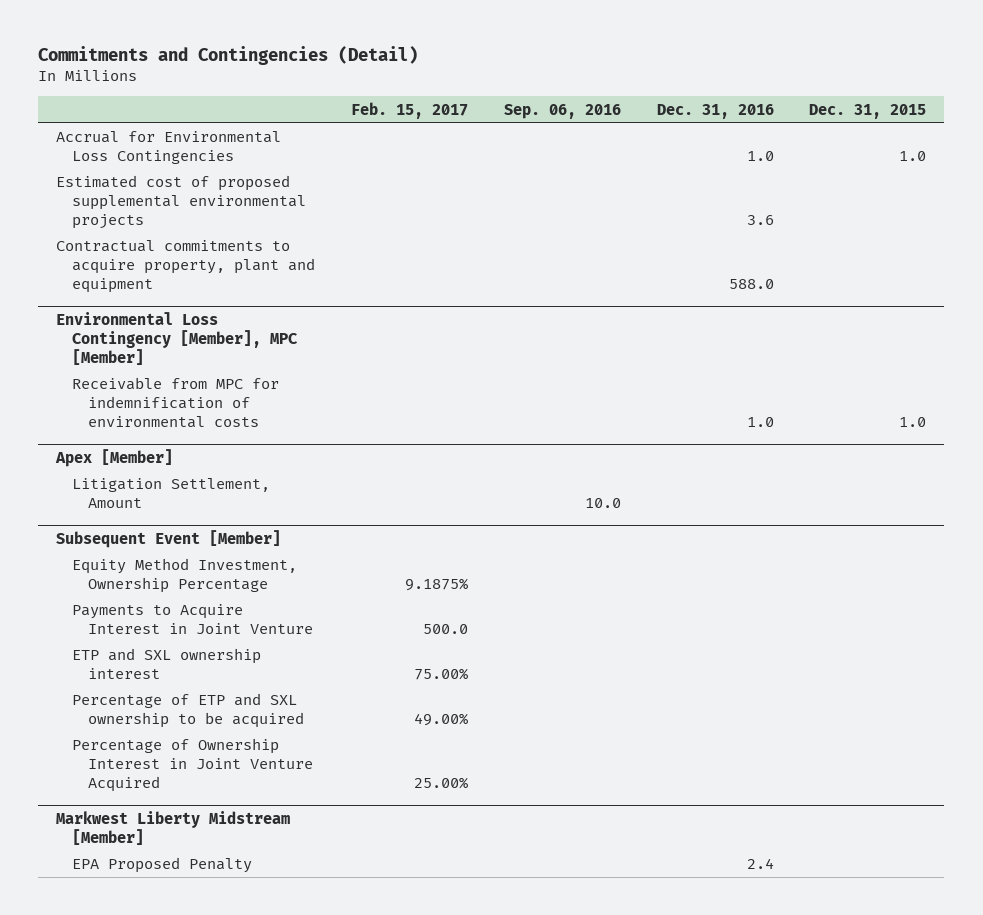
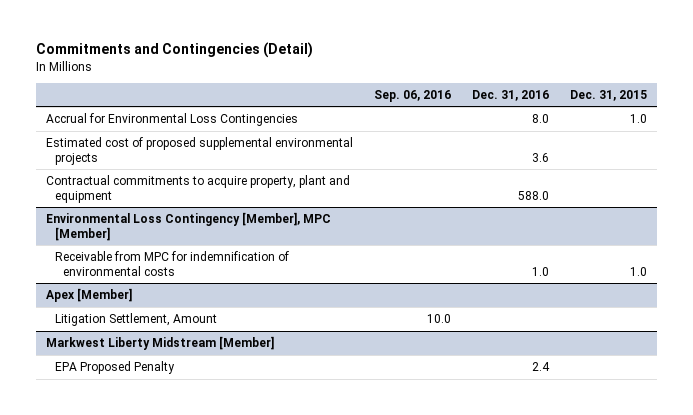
[350,101,468,119] Feb. 15, 2017 -> none
[746,151,774,162] 1.0 -> [531,114,549,124] 8.0
[56,529,282,548] Subsequent Event [Member] -> none
[72,558,298,594] Equity Method Investment, Ownership Percentage -> none
[72,604,314,635] Payments to Acquire Interest in Joint Venture -> none
[72,648,262,680] ETP and SXL ownership interest -> none
[72,693,305,729] Percentage of ETP and SXL ownership to be acquired -> none
[72,738,314,793] Percentage of Ownership Interest in Joint Venture Acquired -> none

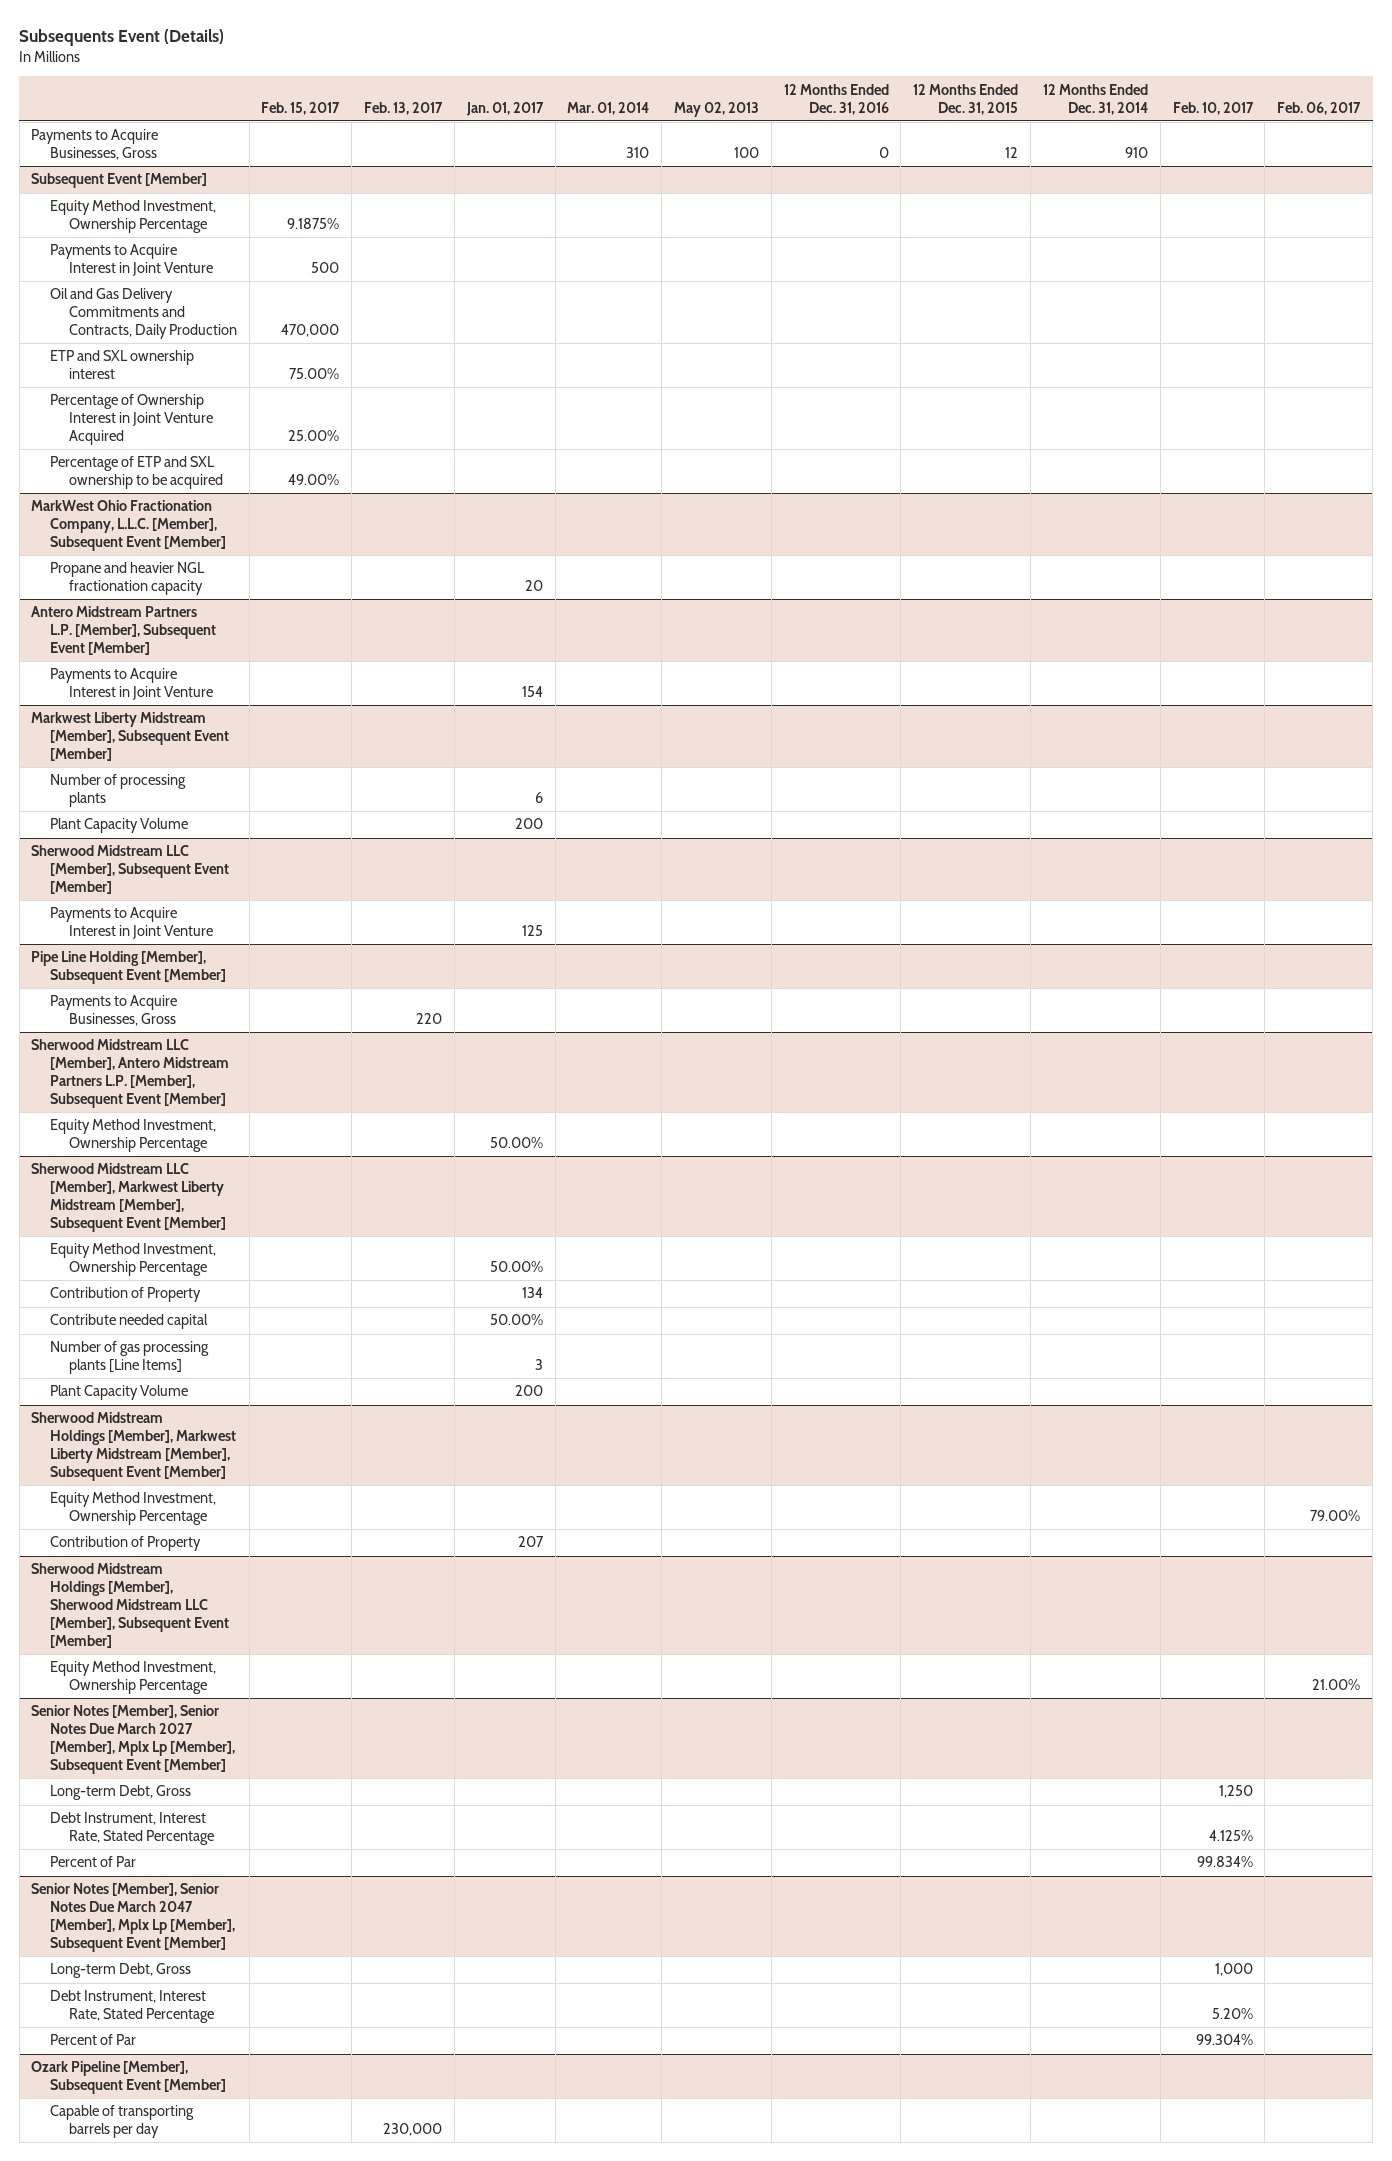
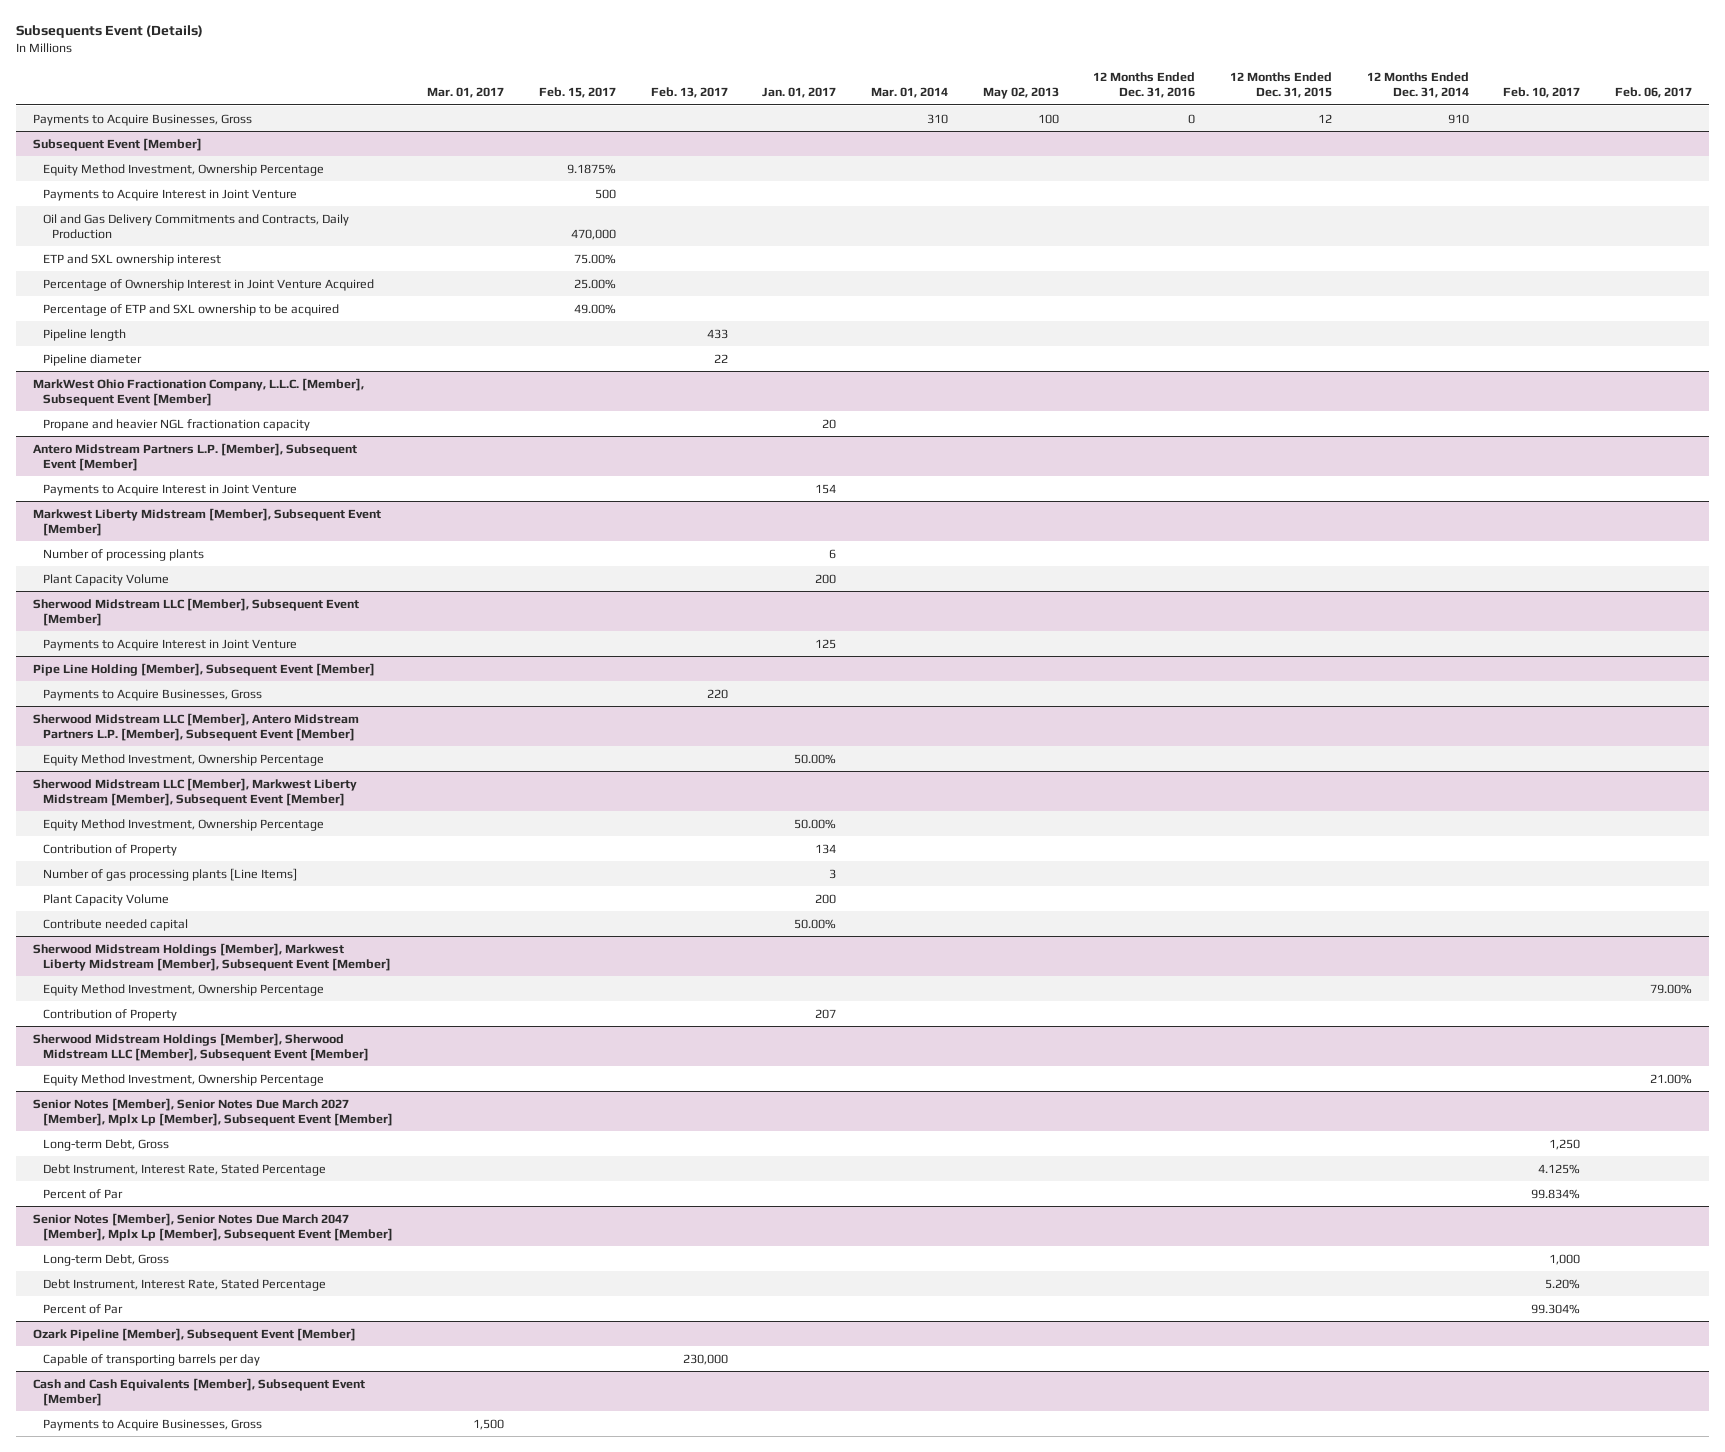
none -> [427,87,505,99] Mar. 01, 2017
none -> [42,328,126,341] Pipeline length
none -> [42,353,142,366] Pipeline diameter
[50,1314,209,1330] Contribute needed capital -> [42,918,188,931] Contribute needed capital
none -> [33,1377,366,1406] Cash and Cash Equivalents [Member], Subsequent Event [Member]
none -> [42,1418,262,1431] Payments to Acquire Businesses, Gross

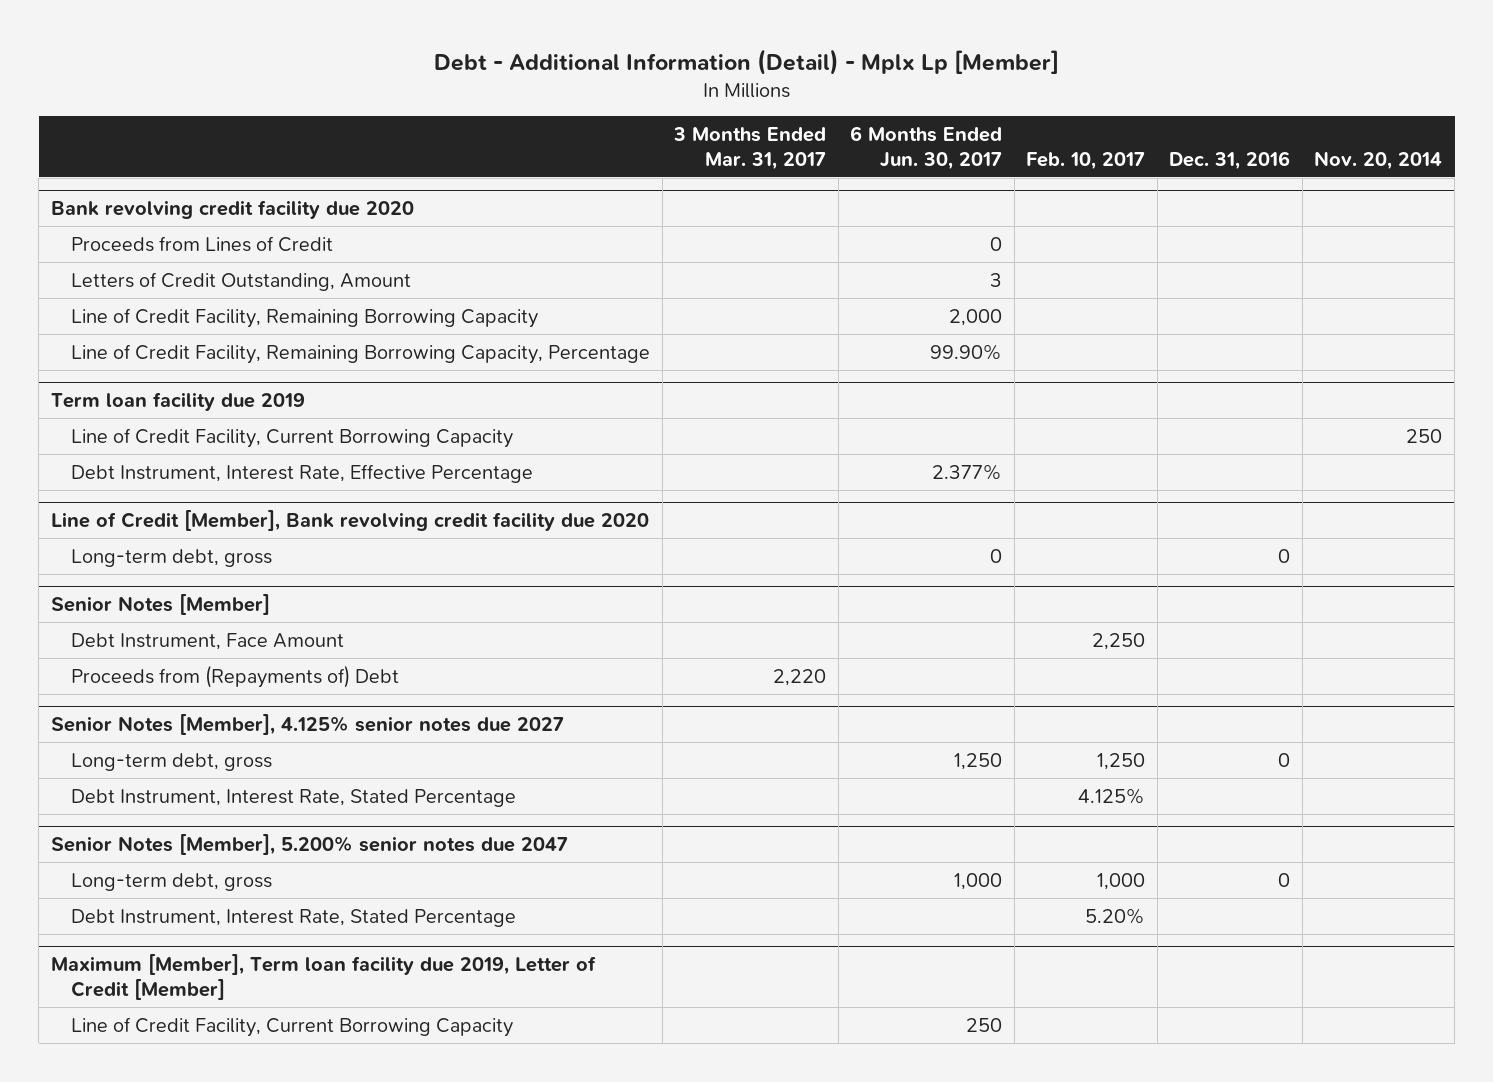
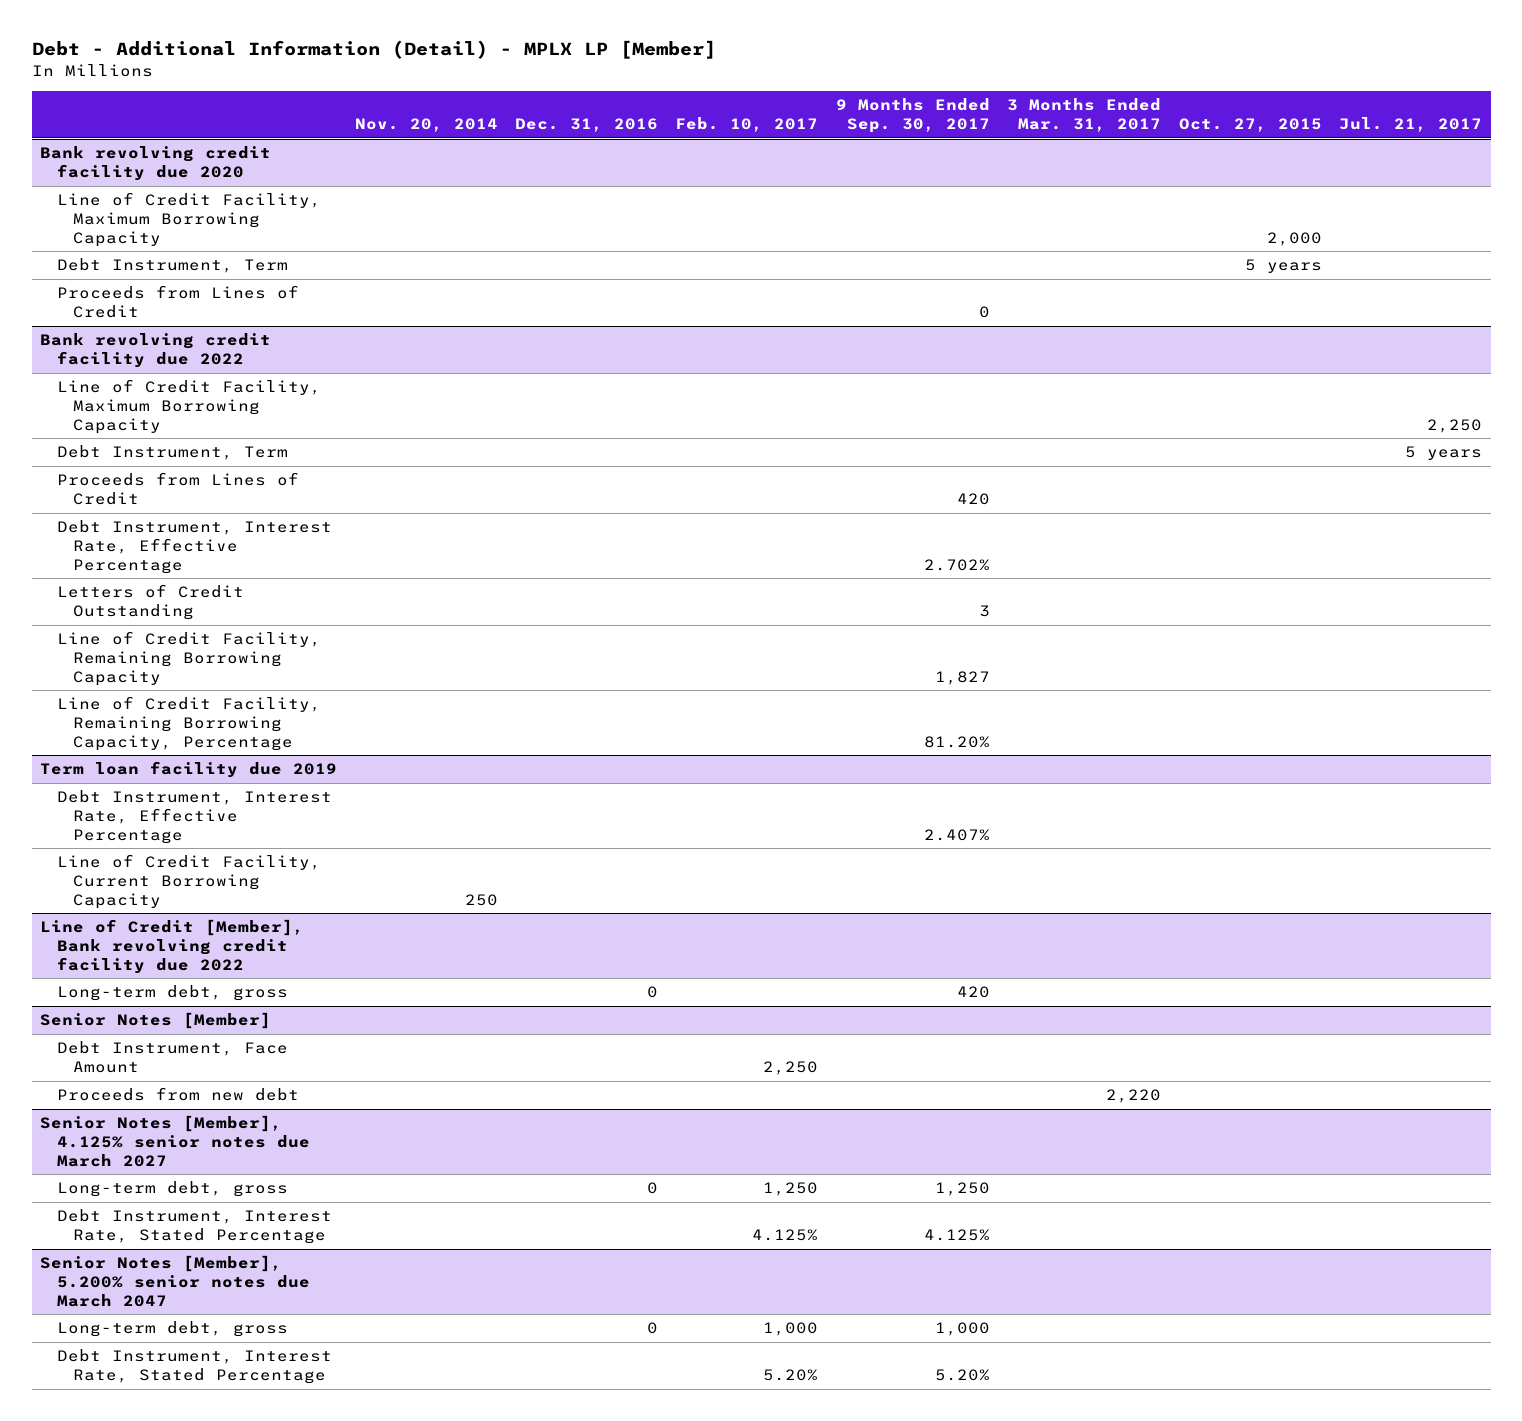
[433,48,1059,75] Debt - Additional Information (Detail) - Mplx Lp [Member] -> [31,40,716,60] Debt - Additional Information (Detail) - MPLX LP [Member]
[850,126,1003,170] 6 Months Ended Jun. 30, 2017 -> none
none -> [835,98,990,133] 9 Months Ended Sep. 30, 2017
none -> [1178,117,1322,132] Oct. 27, 2015
none -> [1339,116,1483,132] Jul. 21, 2017
none -> [56,192,321,247] Line of Credit Facility, Maximum Borrowing Capacity
none -> [56,258,288,274] Debt Instrument, Term
[71,271,412,291] Letters of Credit Outstanding, Amount -> none
[71,307,539,328] Line of Credit Facility, Remaining Borrowing Capacity -> none
[71,343,651,364] Line of Credit Facility, Remaining Borrowing Capacity, Percentage -> none
none -> [40,333,272,368] Bank revolving credit facility due 2022
none -> [56,379,321,434] Line of Credit Facility, Maximum Borrowing Capacity
none -> [56,445,288,461] Debt Instrument, Term
none -> [56,472,299,505] Proceeds from Lines of Credit
none -> [56,520,332,574] Debt Instrument, Interest Rate, Effective Percentage
none -> [56,584,244,620] Letters of Credit Outstanding
none -> [56,631,321,686] Line of Credit Facility, Remaining Borrowing Capacity
none -> [56,696,321,751] Line of Credit Facility, Remaining Borrowing Capacity, Percentage
[71,427,514,448] Line of Credit Facility, Current Borrowing Capacity -> [56,854,321,909] Line of Credit Facility, Current Borrowing Capacity
[51,510,650,532] Line of Credit [Member], Bank revolving credit facility due 2020 -> [40,919,305,974] Line of Credit [Member], Bank revolving credit facility due 2022
[71,664,400,688] Proceeds from (Repayments of) Debt -> [56,1087,299,1102] Proceeds from new debt
[51,714,565,736] Senior Notes [Member], 4.125% senior notes due 2027 -> [40,1115,310,1167] Senior Notes [Member], 4.125% senior notes due March 2027
[51,834,569,856] Senior Notes [Member], 5.200% senior notes due 2047 -> [40,1255,310,1307] Senior Notes [Member], 5.200% senior notes due March 2047
[51,954,597,1000] Maximum [Member], Term loan facility due 2019, Letter of Credit [Member] -> none
[71,1016,514,1037] Line of Credit Facility, Current Borrowing Capacity -> none

